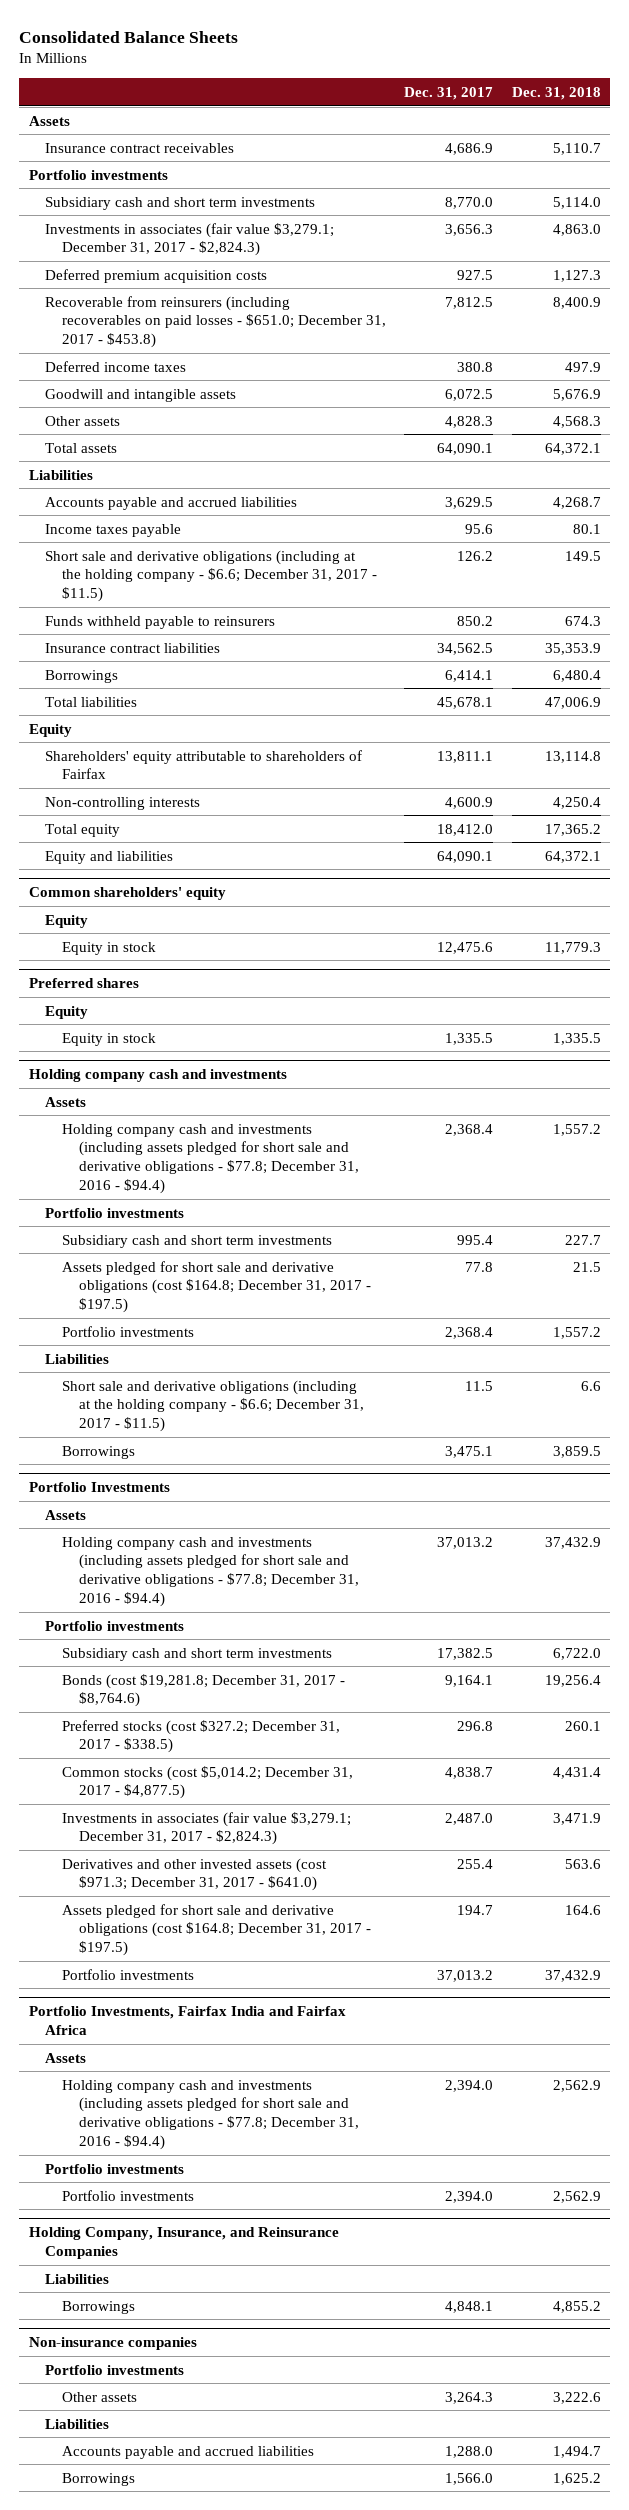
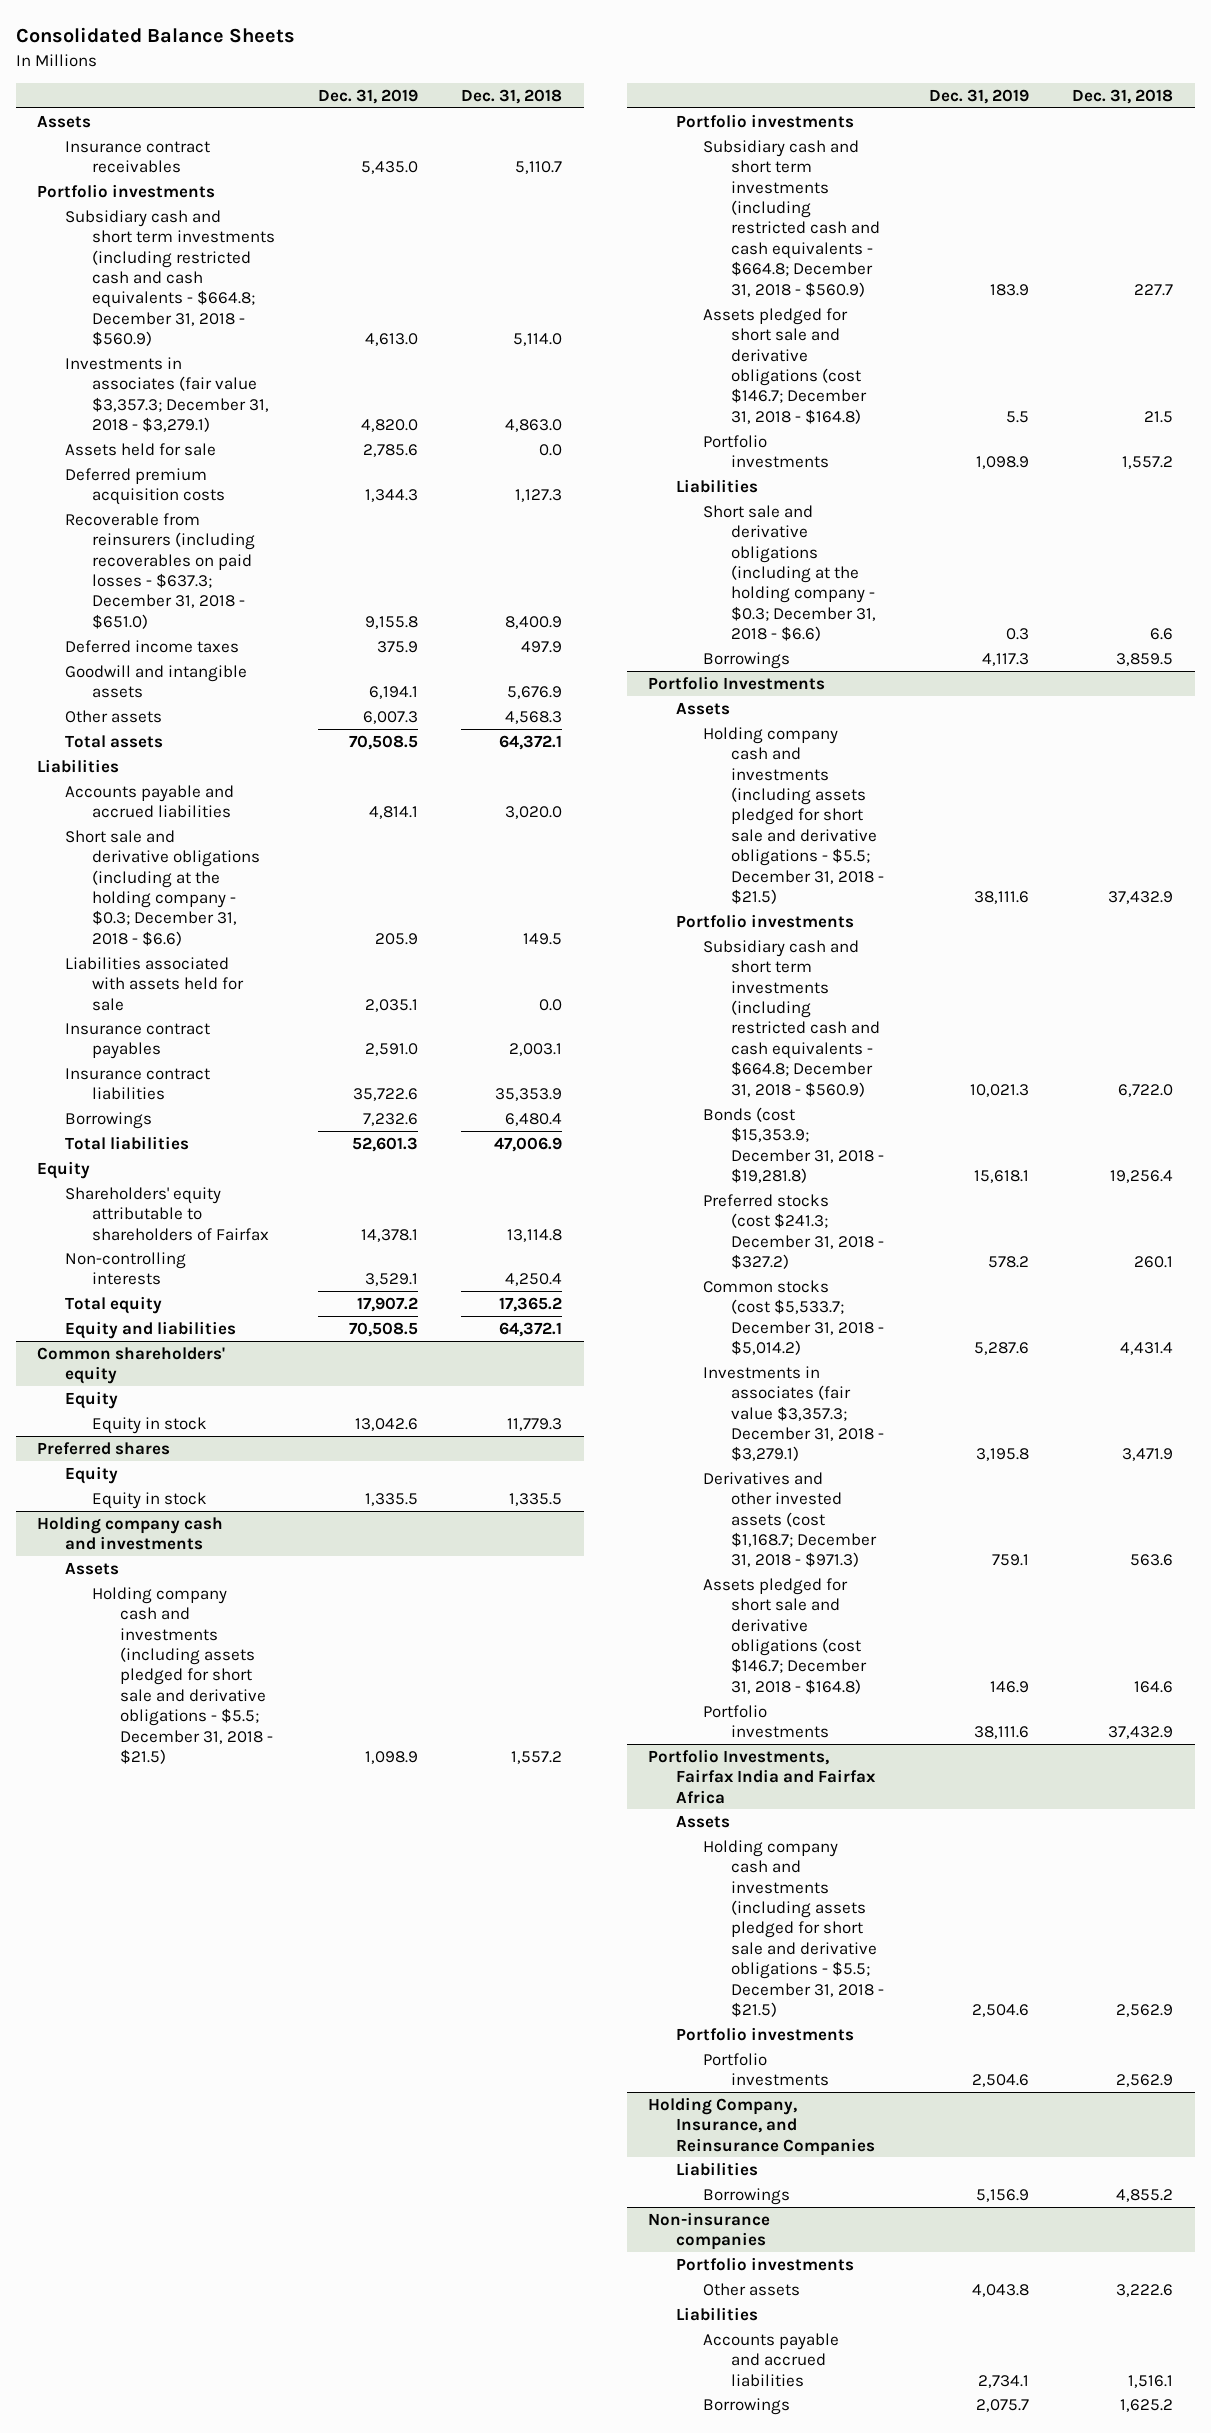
[404,86,494,100] Dec. 31, 2017 -> none
none -> [318,88,419,104] Dec. 31, 2019
[45,196,316,210] Subsidiary cash and short term investments -> [64,209,276,347] Subsidiary cash and short term investments (including restricted cash and cash equivalents - $664.8; December 31, 2018 - $560.9)
[45,222,335,257] Investments in associates (fair value $3,279.1; December 31, 2017 - $2,824.3) -> [64,356,270,433] Investments in associates (fair value $3,357.3; December 31, 2018 - $3,279.1)
none -> [64,442,216,456] Assets held for sale
[45,295,387,349] Recoverable from reinsurers (including recoverables on paid losses - $651.0; December 31, 2017 - $453.8) -> [64,512,256,629] Recoverable from reinsurers (including recoverables on paid losses - $637.3; December 31, 2018 - $651.0)
[45,523,182,537] Income taxes payable -> none
[45,615,276,629] Funds withheld payable to reinsurers -> none
[552,496,601,509] 4,268.7 -> [505,806,563,820] 3,020.0
[45,549,378,603] Short sale and derivative obligations (including at the holding company - $6.6; December 31, 2017 - $11.5) -> [64,829,261,946] Short sale and derivative obligations (including at the holding company - $0.3; December 31, 2018 - $6.6)
none -> [64,956,245,1011] Liabilities associated with assets held for sale
none -> [64,1022,210,1060] Insurance contract payables
[62,1123,359,1195] Holding company cash and investments (including assets pledged for short sale and derivative obligations - $77.8; December 31, 2016 - $94.4) -> [92,1586,273,1765] Holding company cash and investments (including assets pledged for short sale and derivative obligations - $5.5; December 31, 2018 - $21.5)
[62,1234,333,1248] Subsidiary cash and short term investments -> [703,139,880,297] Subsidiary cash and short term investments (including restricted cash and cash equivalents - $664.8; December 31, 2018 - $560.9)
[62,1260,371,1314] Assets pledged for short sale and derivative obligations (cost $164.8; December 31, 2017 - $197.5) -> [703,307,867,424] Assets pledged for short sale and derivative obligations (cost $146.7; December 31, 2018 - $164.8)
[62,1379,364,1433] Short sale and derivative obligations (including at the holding company - $6.6; December 31, 2017 - $11.5) -> [703,504,876,642] Short sale and derivative obligations (including at the holding company - $0.3; December 31, 2018 - $6.6)
[62,1536,359,1608] Holding company cash and investments (including assets pledged for short sale and derivative obligations - $77.8; December 31, 2016 - $94.4) -> [703,726,884,905] Holding company cash and investments (including assets pledged for short sale and derivative obligations - $5.5; December 31, 2018 - $21.5)
[62,1647,333,1661] Subsidiary cash and short term investments -> [703,939,880,1097] Subsidiary cash and short term investments (including restricted cash and cash equivalents - $664.8; December 31, 2018 - $560.9)
[62,1673,346,1708] Bonds (cost $19,281.8; December 31, 2017 - $8,764.6) -> [703,1106,884,1184] Bonds (cost $15,353.9; December 31, 2018 - $19,281.8)
[62,1719,341,1754] Preferred stocks (cost $327.2; December 31, 2017 - $338.5) -> [703,1193,884,1270] Preferred stocks (cost $241.3; December 31, 2018 - $327.2)
[62,1765,354,1800] Common stocks (cost $5,014.2; December 31, 2017 - $4,877.5) -> [703,1279,884,1356] Common stocks (cost $5,533.7; December 31, 2018 - $5,014.2)
[62,1811,352,1846] Investments in associates (fair value $3,279.1; December 31, 2017 - $2,824.3) -> [703,1365,884,1462] Investments in associates (fair value $3,357.3; December 31, 2018 - $3,279.1)
[62,1857,328,1892] Derivatives and other invested assets (cost $971.3; December 31, 2017 - $641.0) -> [703,1471,877,1568] Derivatives and other invested assets (cost $1,168.7; December 31, 2018 - $971.3)
[62,1903,371,1957] Assets pledged for short sale and derivative obligations (cost $164.8; December 31, 2017 - $197.5) -> [703,1577,867,1694] Assets pledged for short sale and derivative obligations (cost $146.7; December 31, 2018 - $164.8)
[62,2079,359,2151] Holding company cash and investments (including assets pledged for short sale and derivative obligations - $77.8; December 31, 2016 - $94.4) -> [703,1839,884,2018] Holding company cash and investments (including assets pledged for short sale and derivative obligations - $5.5; December 31, 2018 - $21.5)
[552,2445,601,2458] 1,494.7 -> [1128,2374,1174,2388] 1,516.1

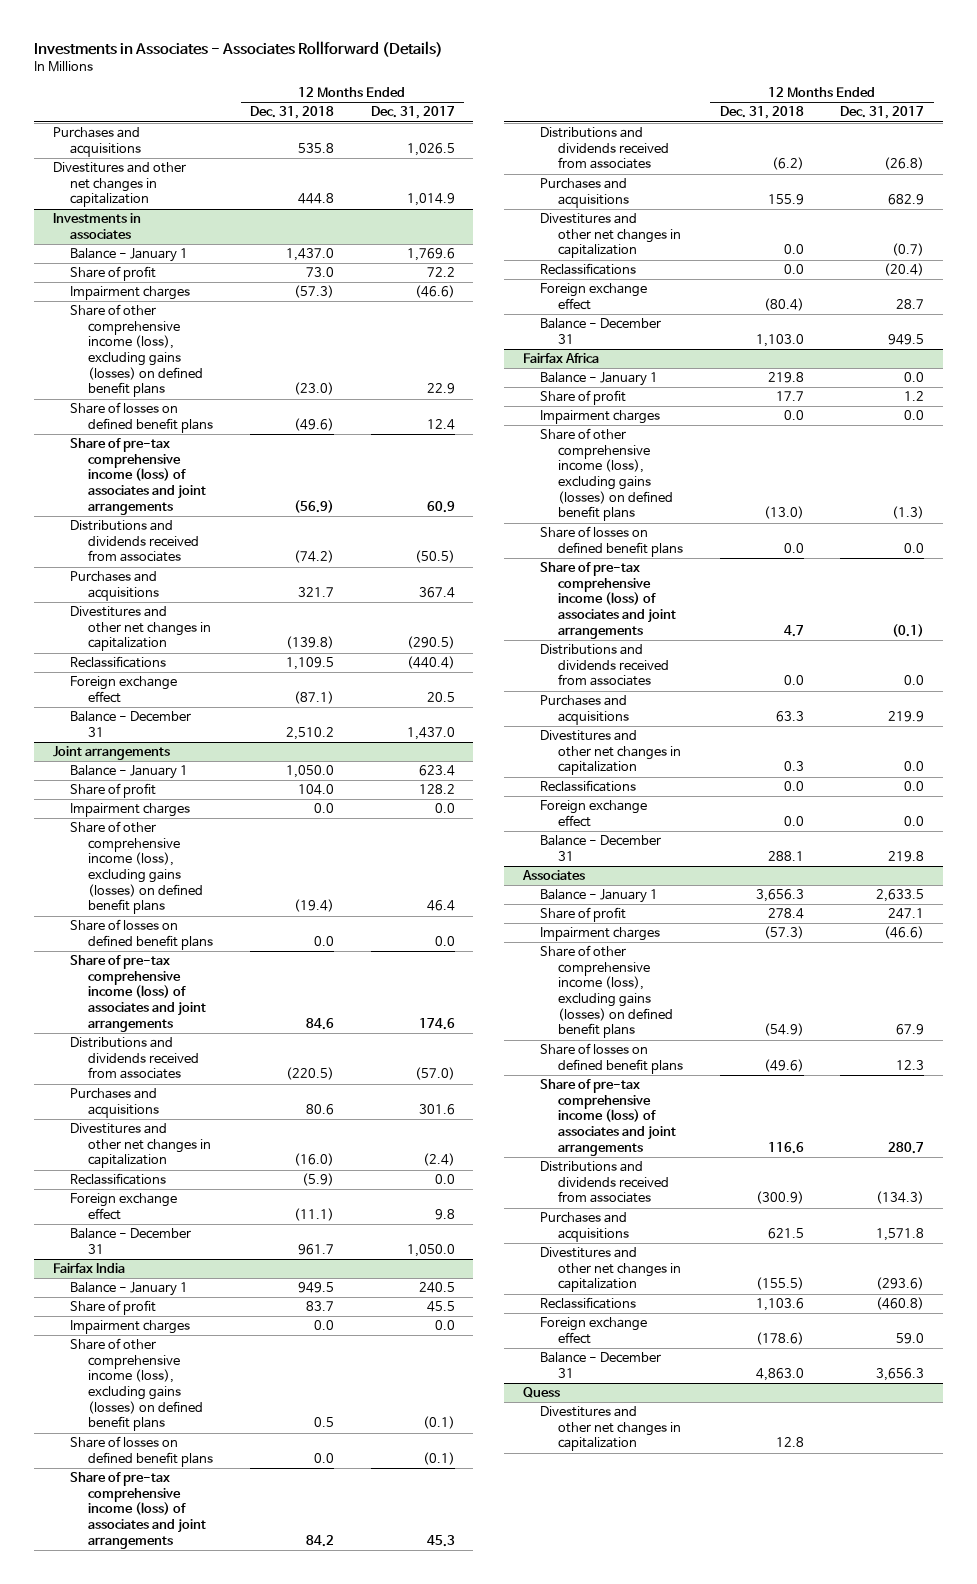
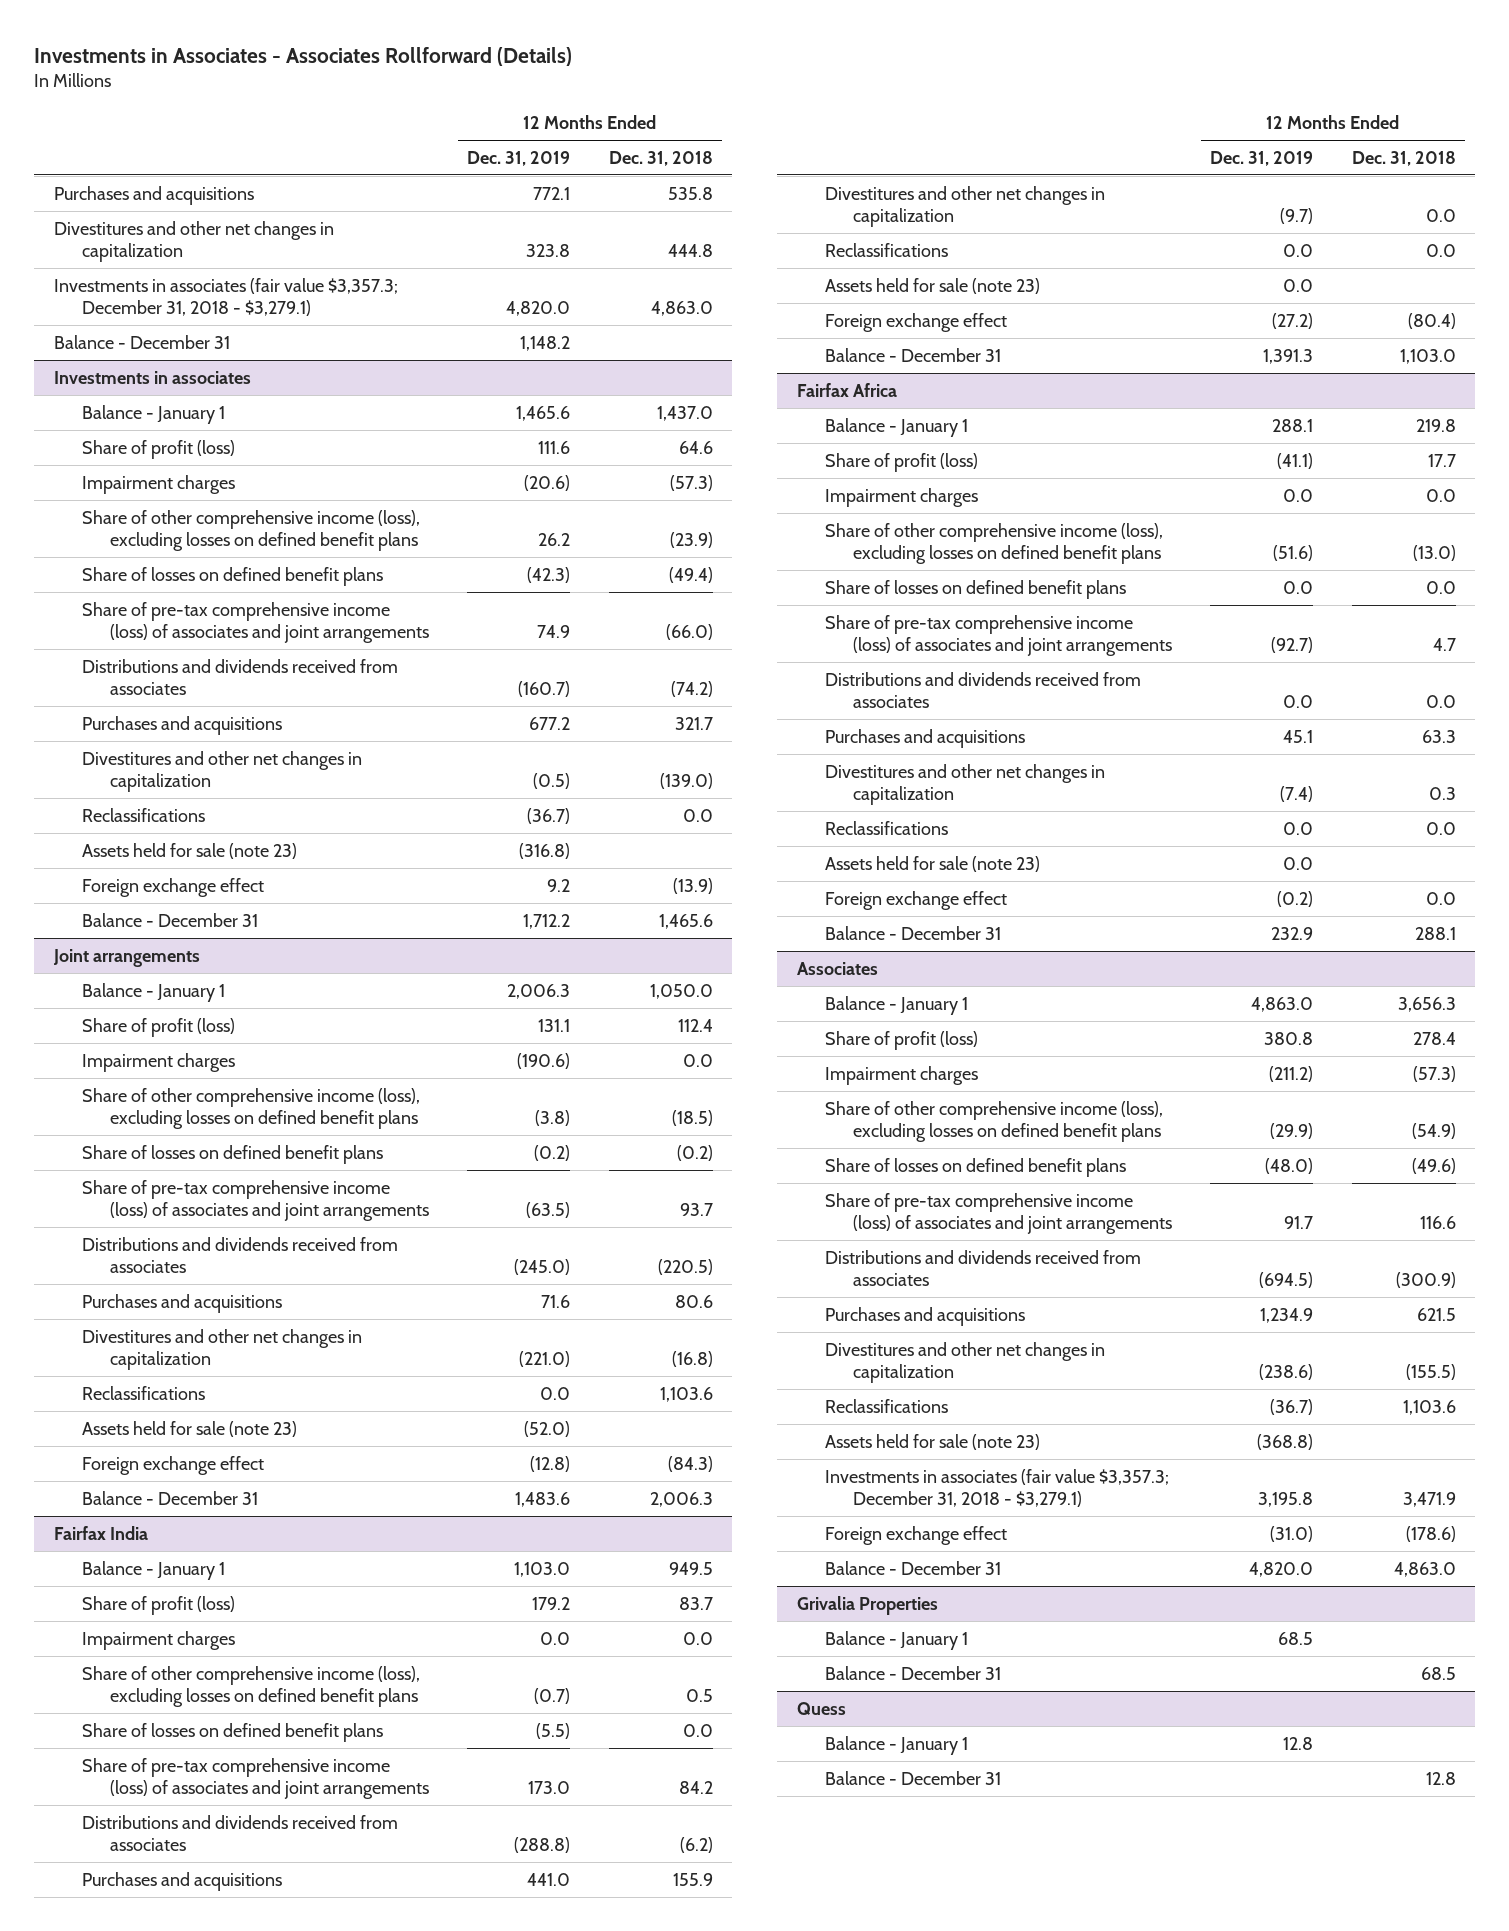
[370,106,455,120] Dec. 31, 2017 -> none
none -> [467,150,571,166] Dec. 31, 2019
none -> [53,277,398,316] Investments in associates (fair value $3,357.3; December 31, 2018 - $3,279.1)
none -> [53,334,230,349] Balance - December 31
[70,266,157,282] Share of profit -> [81,439,235,459] Share of profit (loss)
[305,267,334,278] 73.0 -> [678,440,713,454] 64.6
[70,304,204,398] Share of other comprehensive income (loss), excluding gains (losses) on defined benefit plans -> [81,509,420,551] Share of other comprehensive income (loss), excluding losses on defined benefit plans
[293,382,334,396] (23.0) -> [669,531,713,548] (23.9)
[293,417,334,431] (49.6) -> [668,566,713,583] (49.4)
[293,499,334,513] (56.9) -> [665,623,713,640] (66.0)
[285,636,334,650] (139.8) -> [659,772,713,789] (139.0)
[285,657,334,671] 1,109.5 -> [682,808,713,822] 0.0
none -> [81,842,297,859] Assets held for sale (note 23)
[293,690,334,704] (87.1) -> [672,877,713,894] (13.9)
[285,726,334,740] 2,510.2 -> [658,913,713,929] 1,465.6
[70,783,157,799] Share of profit -> [81,1017,235,1037] Share of profit (loss)
[297,784,334,796] 104.0 -> [677,1018,713,1032] 112.4
[70,821,204,915] Share of other comprehensive income (loss), excluding gains (losses) on defined benefit plans -> [81,1087,420,1129] Share of other comprehensive income (loss), excluding losses on defined benefit plans
[293,899,334,913] (19.4) -> [671,1109,713,1126] (18.5)
[313,935,334,946] 0.0 -> [676,1144,713,1161] (0.2)
[305,1017,334,1030] 84.6 -> [679,1202,713,1216] 93.7
[293,1153,334,1167] (16.0) -> [671,1350,713,1367] (16.8)
[301,1173,334,1187] (5.9) -> [659,1386,713,1402] 1,103.6
none -> [81,1420,297,1437] Assets held for sale (note 23)
[293,1207,334,1221] (11.1) -> [667,1455,713,1472] (84.3)
[297,1243,334,1255] 961.7 -> [649,1491,713,1507] 2,006.3
[70,1300,157,1316] Share of profit -> [81,1595,235,1615] Share of profit (loss)
[70,1338,204,1432] Share of other comprehensive income (loss), excluding gains (losses) on defined benefit plans -> [81,1665,420,1707] Share of other comprehensive income (loss), excluding losses on defined benefit plans
none -> [824,277,1040,294] Assets held for sale (note 23)
[540,390,627,406] Share of profit -> [824,452,978,472] Share of profit (loss)
[540,428,673,522] Share of other comprehensive income (loss), excluding gains (losses) on defined benefit plans -> [824,522,1163,564] Share of other comprehensive income (loss), excluding losses on defined benefit plans
none -> [824,855,1040,872] Assets held for sale (note 23)
[540,907,627,923] Share of profit -> [824,1030,978,1050] Share of profit (loss)
[540,945,673,1039] Share of other comprehensive income (loss), excluding gains (losses) on defined benefit plans -> [824,1100,1163,1142] Share of other comprehensive income (loss), excluding losses on defined benefit plans
none -> [824,1433,1040,1450] Assets held for sale (note 23)
none -> [824,1468,1169,1507] Investments in associates (fair value $3,357.3; December 31, 2018 - $3,279.1)
none -> [796,1595,938,1615] Grivalia Properties
none -> [824,1630,968,1650] Balance - January 1
none -> [824,1665,1001,1680] Balance - December 31
none -> [824,1735,968,1755] Balance - January 1
[540,1406,681,1452] Divestitures and other net changes in capitalization -> [824,1770,1001,1785] Balance - December 31

